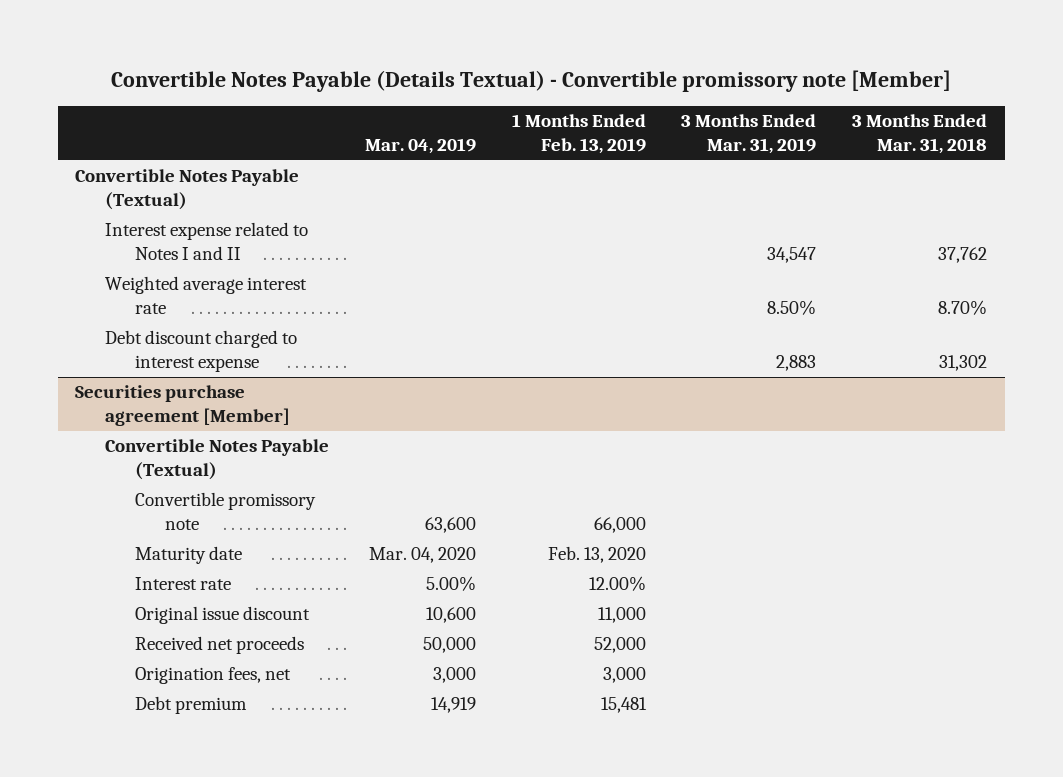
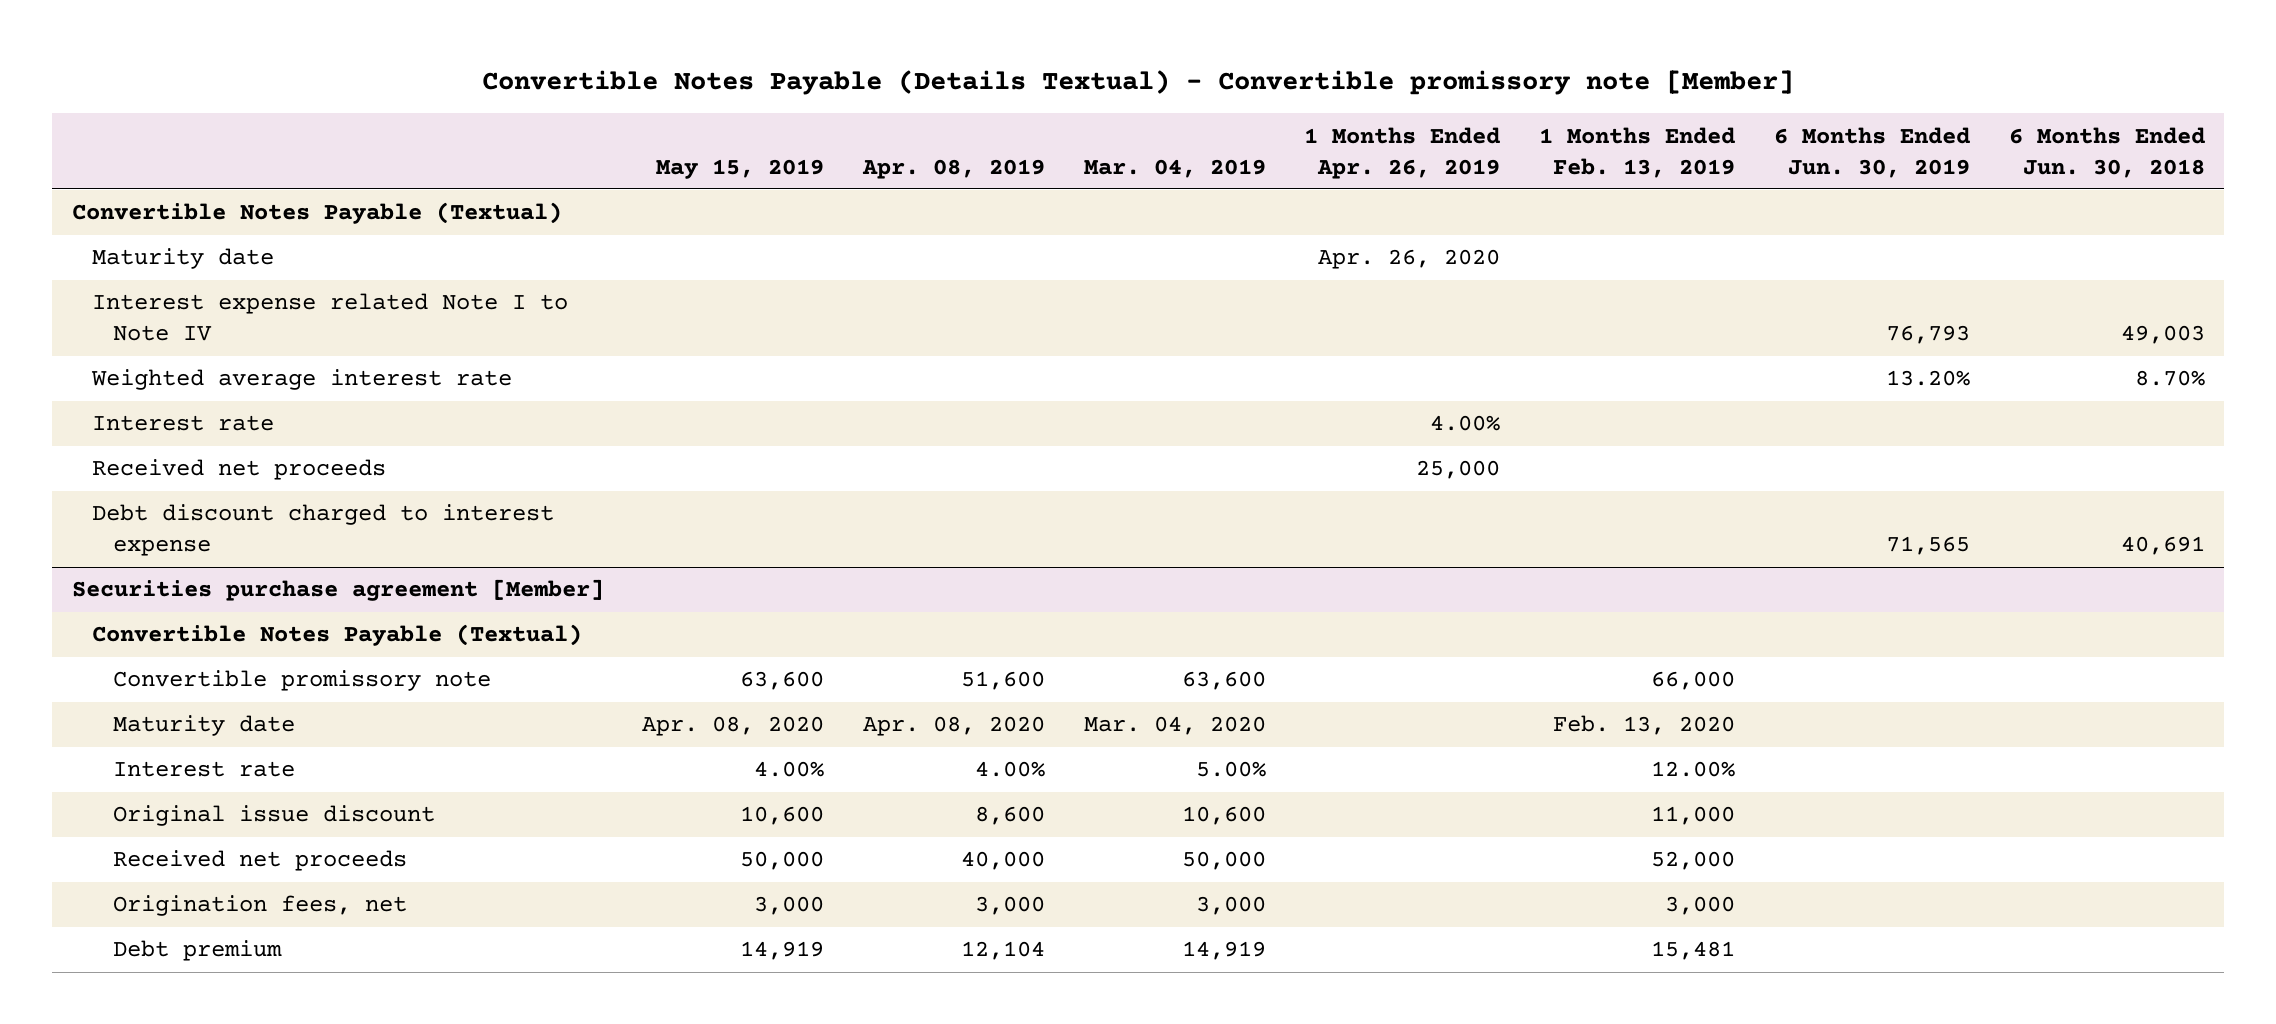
[681,114,817,155] 3 Months Ended Mar. 31, 2019 -> none
[852,114,988,155] 3 Months Ended Mar. 31, 2018 -> none
none -> [656,158,825,179] May 15, 2019
none -> [862,158,1046,179] Apr. 08, 2019
none -> [1304,126,1501,179] 1 Months Ended Apr. 26, 2019
none -> [1773,126,1970,178] 6 Months Ended Jun. 30, 2019
none -> [2008,126,2205,178] 6 Months Ended Jun. 30, 2018
none -> [92,248,275,270] Maturity date
[105,222,309,261] Interest expense related to Notes I and II -> [92,293,569,342] Interest expense related Note I to Note IV
none -> [92,415,275,432] Interest rate
none -> [92,459,387,481] Received net proceeds

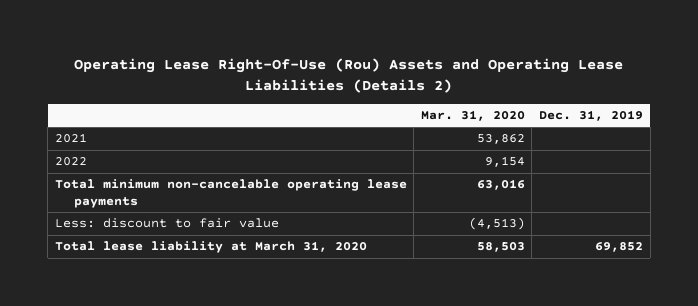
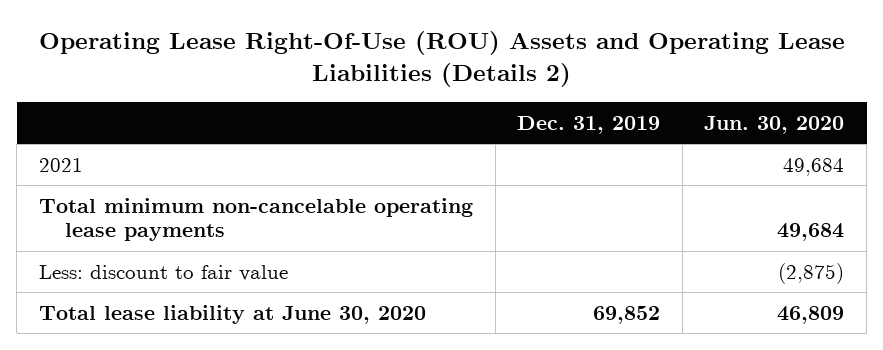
[73,57,623,93] Operating Lease Right-Of-Use (Rou) Assets and Operating Lease Liabilities (Details 2) -> [38,30,845,88] Operating Lease Right-Of-Use (ROU) Assets and Operating Lease Liabilities (Details 2)
[420,109,525,121] Mar. 31, 2020 -> none
none -> [704,115,845,134] Jun. 30, 2020
[54,157,87,167] 2022 -> none
[54,241,367,254] Total lease liability at March 31, 2020 -> [38,304,426,324] Total lease liability at June 30, 2020

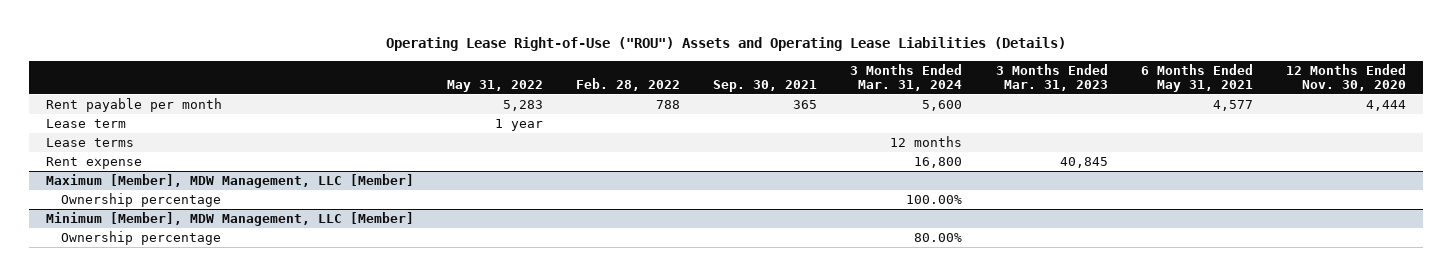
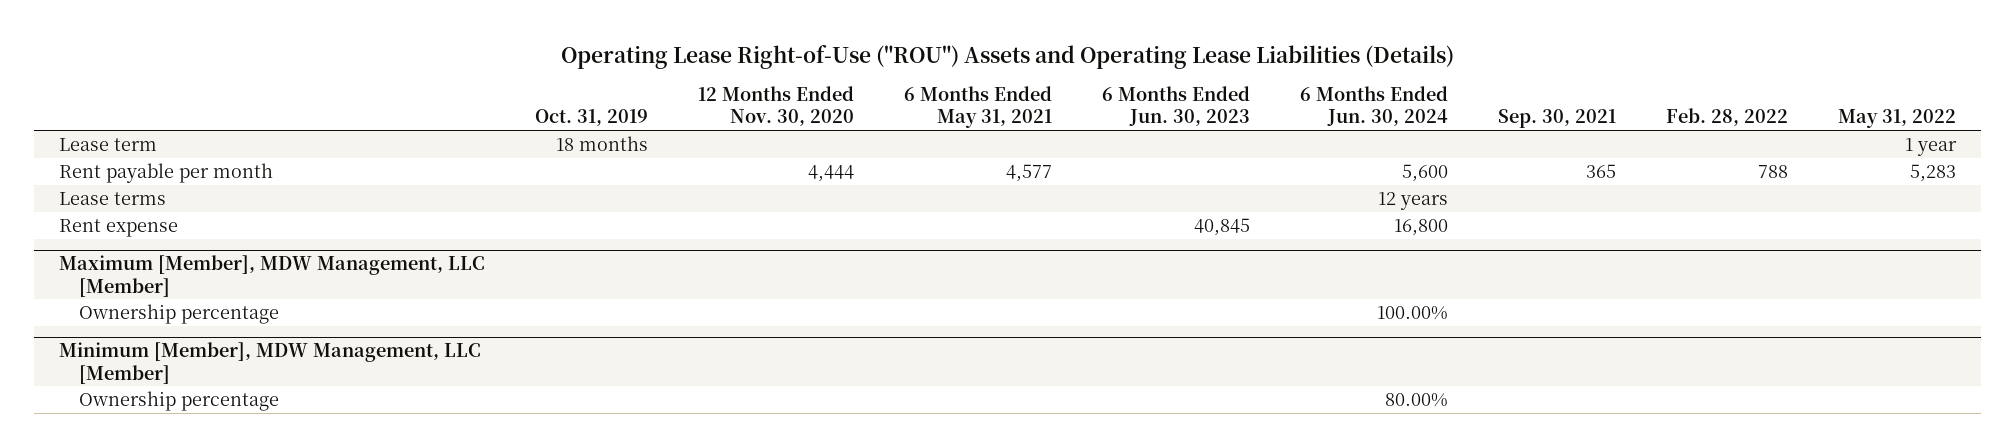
[850,63,963,91] 3 Months Ended Mar. 31, 2024 -> none
[995,63,1108,91] 3 Months Ended Mar. 31, 2023 -> none
none -> [535,109,649,127] Oct. 31, 2019
none -> [1102,86,1251,127] 6 Months Ended Jun. 30, 2023
none -> [1300,86,1449,127] 6 Months Ended Jun. 30, 2024
[45,97,222,112] Rent payable per month -> [59,163,274,184] Rent payable per month

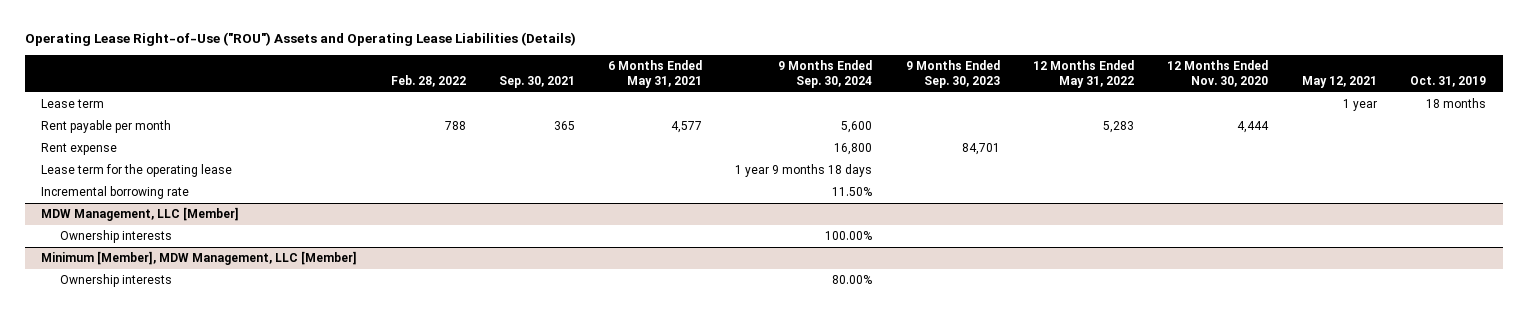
[1102,86,1251,127] 6 Months Ended Jun. 30, 2023 -> none
[1300,86,1449,127] 6 Months Ended Jun. 30, 2024 -> none
[1838,109,1957,129] May 31, 2022 -> none
none -> [778,60,873,88] 9 Months Ended Sep. 30, 2024
none -> [905,60,1000,88] 9 Months Ended Sep. 30, 2023
none -> [1033,60,1135,88] 12 Months Ended May 31, 2022
none -> [1301,75,1377,88] May 12, 2021
[59,192,167,206] Lease terms -> none
none -> [41,164,233,178] Lease term for the operating lease
none -> [41,186,190,200] Incremental borrowing rate
[59,255,486,297] Maximum [Member], MDW Management, LLC [Member] -> [41,207,240,222] MDW Management, LLC [Member]
[79,304,280,325] Ownership percentage -> [59,230,172,244] Ownership interests
[79,391,280,412] Ownership percentage -> none
none -> [59,274,172,288] Ownership interests

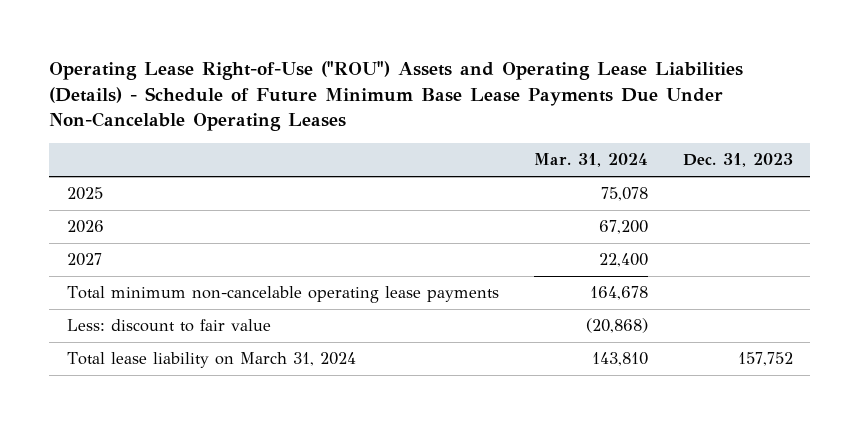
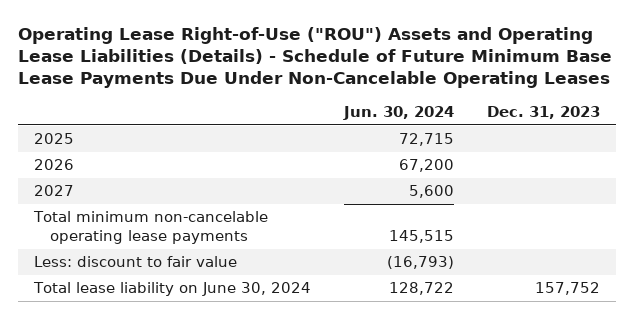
[533,153,648,168] Mar. 31, 2024 -> none
none -> [343,106,455,121] Jun. 30, 2024
[66,352,356,369] Total lease liability on March 31, 2024 -> [33,282,312,297] Total lease liability on June 30, 2024

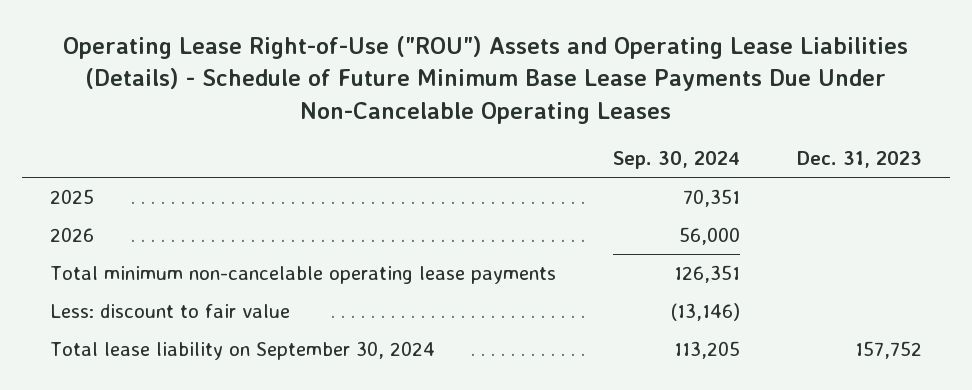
[343,106,455,121] Jun. 30, 2024 -> none
none -> [612,151,740,170] Sep. 30, 2024
[34,185,75,197] 2027 -> none
[33,282,312,297] Total lease liability on June 30, 2024 -> [50,340,436,360] Total lease liability on September 30, 2024

